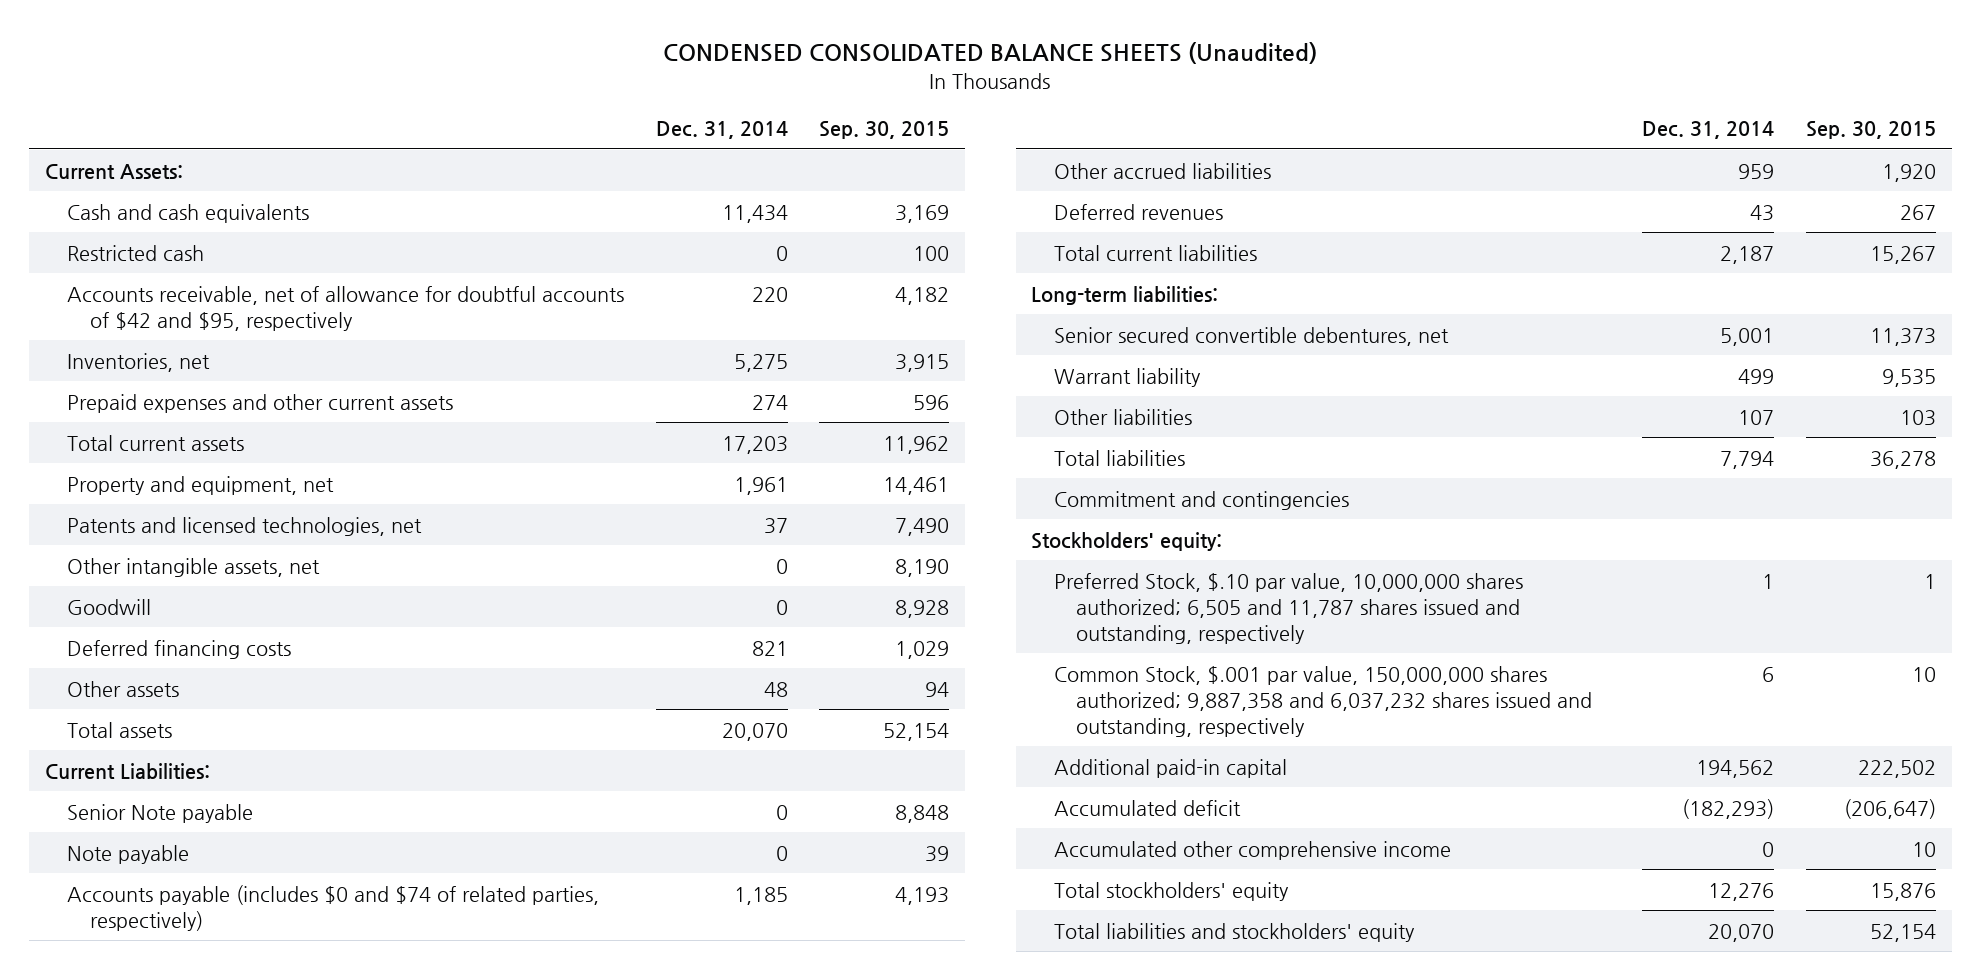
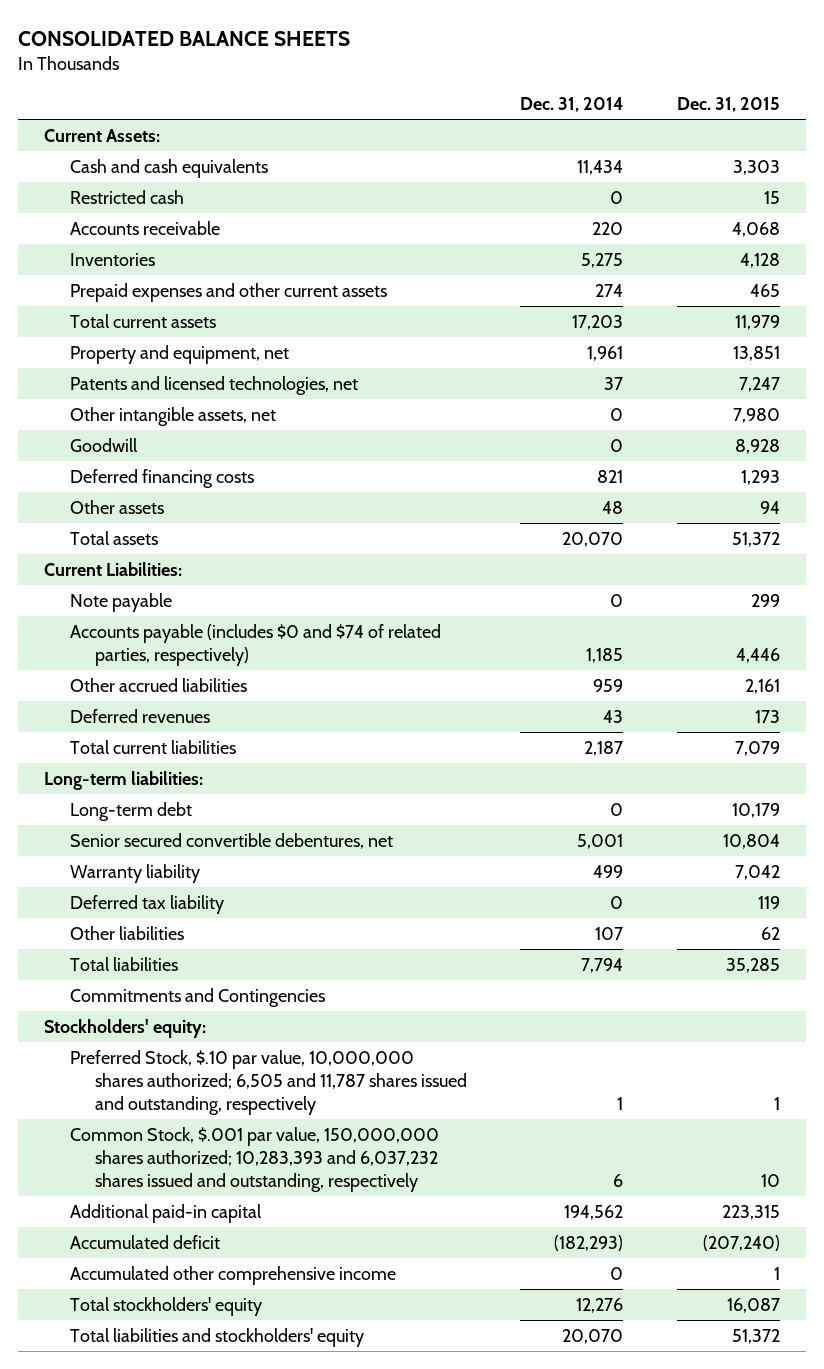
[663,42,1318,65] CONDENSED CONSOLIDATED BALANCE SHEETS (Unaudited) -> [17,30,350,46] CONSOLIDATED BALANCE SHEETS
[819,121,950,140] Sep. 30, 2015 -> none
none -> [676,97,780,113] Dec. 31, 2015
[67,285,625,331] Accounts receivable, net of allowance for doubtful accounts of $42 and $95, respectively -> [69,220,220,235] Accounts receivable
[67,352,211,372] Inventories, net -> [69,252,155,266] Inventories
[67,803,254,823] Senior Note payable -> none
none -> [69,801,192,821] Long-term debt
[1053,367,1201,387] Warrant liability -> [69,863,200,883] Warranty liability
none -> [69,894,224,914] Deferred tax liability
[1053,490,1349,510] Commitment and contingencies -> [69,987,325,1007] Commitments and Contingencies
[1053,665,1593,737] Common Stock, $.001 par value, 150,000,000 shares authorized; 9,887,358 and 6,037,232 shares issued and outstanding, respectively -> [69,1126,439,1192] Common Stock, $.001 par value, 150,000,000 shares authorized; 10,283,393 and 6,037,232 shares issued and outstanding, respectively

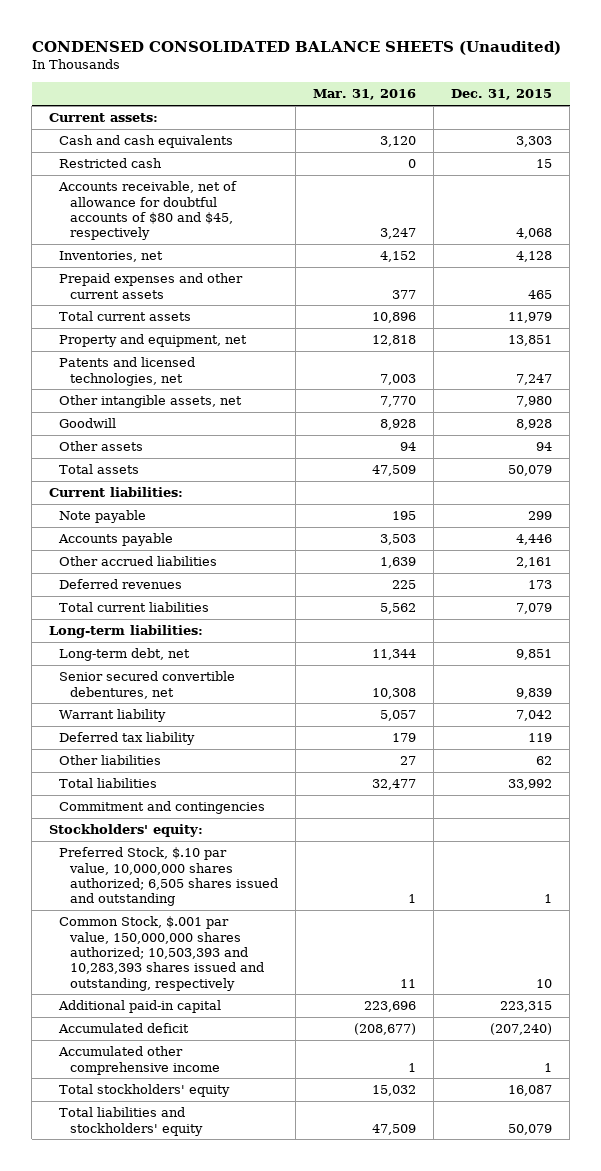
[17,30,350,46] CONSOLIDATED BALANCE SHEETS -> [31,40,561,55] CONDENSED CONSOLIDATED BALANCE SHEETS (Unaudited)
[520,97,624,113] Dec. 31, 2014 -> none
none -> [312,89,416,101] Mar. 31, 2016
[44,128,161,142] Current Assets: -> [49,113,159,123] Current assets:
[69,220,220,235] Accounts receivable -> [58,181,238,241] Accounts receivable, net of allowance for doubtful accounts of $80 and $45, respectively
[69,252,155,266] Inventories -> [59,251,164,263] Inventories, net
[69,468,254,488] Deferred financing costs -> none
[731,531,780,547] 51,372 -> [508,465,553,477] 50,079
[44,561,183,576] Current Liabilities: -> [49,487,184,498] Current liabilities:
[69,623,441,666] Accounts payable (includes $0 and $74 of related parties, respectively) -> [58,533,174,547] Accounts payable
[69,801,192,821] Long-term debt -> [59,648,191,662] Long-term debt, net
[731,802,780,818] 10,179 -> [516,649,553,661] 9,851
[722,833,780,849] 10,804 -> [516,687,553,699] 9,839
[69,863,200,883] Warranty liability -> [59,709,167,723] Warrant liability
[725,957,780,973] 35,285 -> [508,779,553,791] 33,992
[69,987,325,1007] Commitments and Contingencies -> [59,801,266,815] Commitment and contingencies
[69,1049,468,1115] Preferred Stock, $.10 par value, 10,000,000 shares authorized; 6,505 and 11,787 shares issued and outstanding, respectively -> [59,847,278,907] Preferred Stock, $.10 par value, 10,000,000 shares authorized; 6,505 shares issued and outstanding
[69,1126,439,1192] Common Stock, $.001 par value, 150,000,000 shares authorized; 10,283,393 and 6,037,232 shares issued and outstanding, respectively -> [59,916,264,991] Common Stock, $.001 par value, 150,000,000 shares authorized; 10,503,393 and 10,283,393 shares issued and outstanding, respectively
[731,1328,780,1344] 51,372 -> [508,1123,553,1135] 50,079

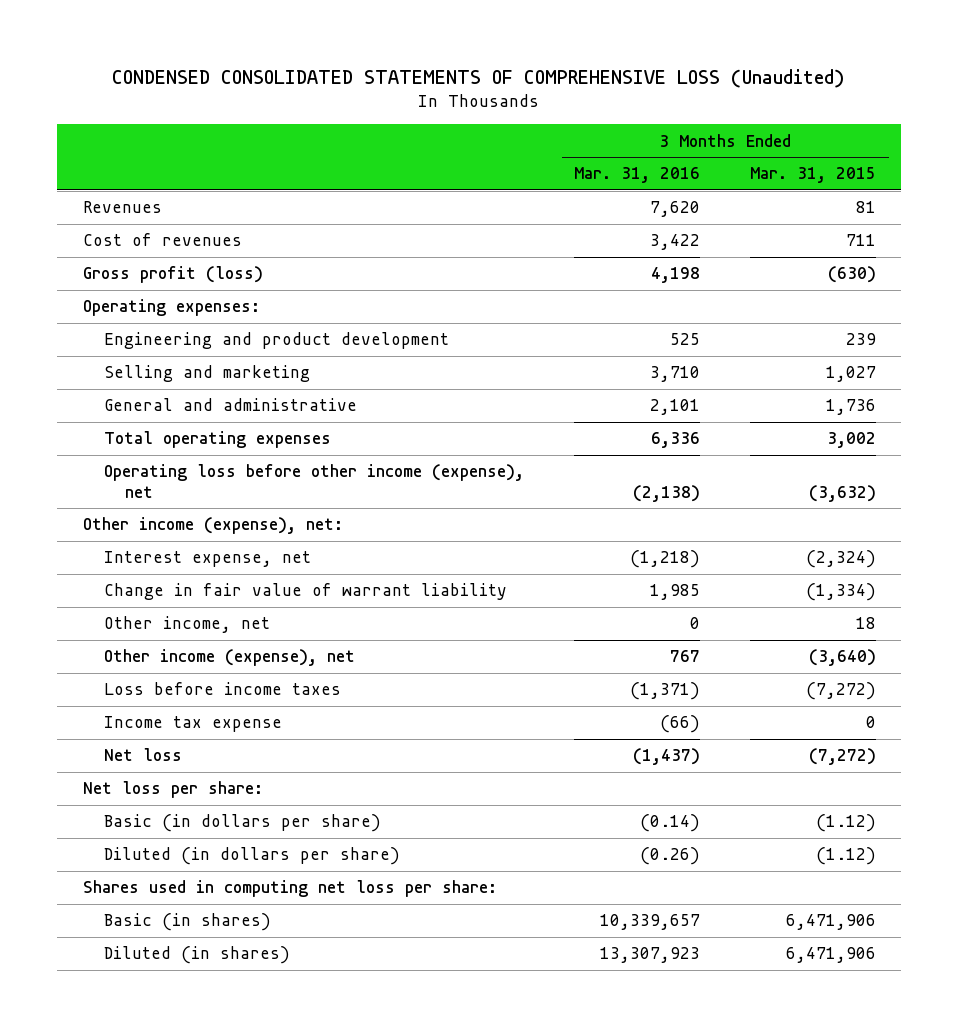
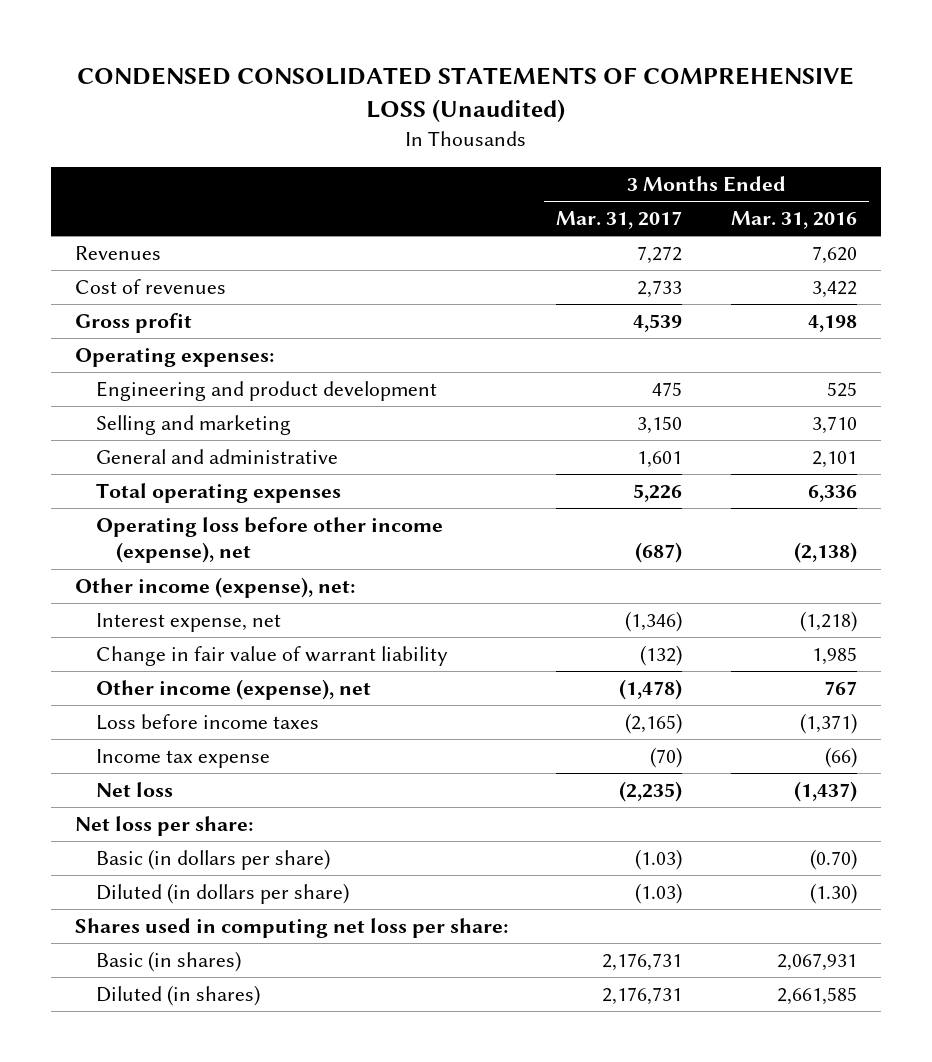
[750,167,877,184] Mar. 31, 2015 -> none
none -> [556,210,683,229] Mar. 31, 2017
[82,266,263,284] Gross profit (loss) -> [75,312,193,333] Gross profit
[103,616,270,634] Other income, net -> none
[640,814,701,833] (0.14) -> [809,848,857,870] (0.70)
[640,847,701,866] (0.26) -> [809,882,857,904] (1.30)
[600,914,701,931] 10,339,657 -> [776,952,857,971] 2,067,931
[600,947,701,964] 13,307,923 -> [776,986,857,1005] 2,661,585

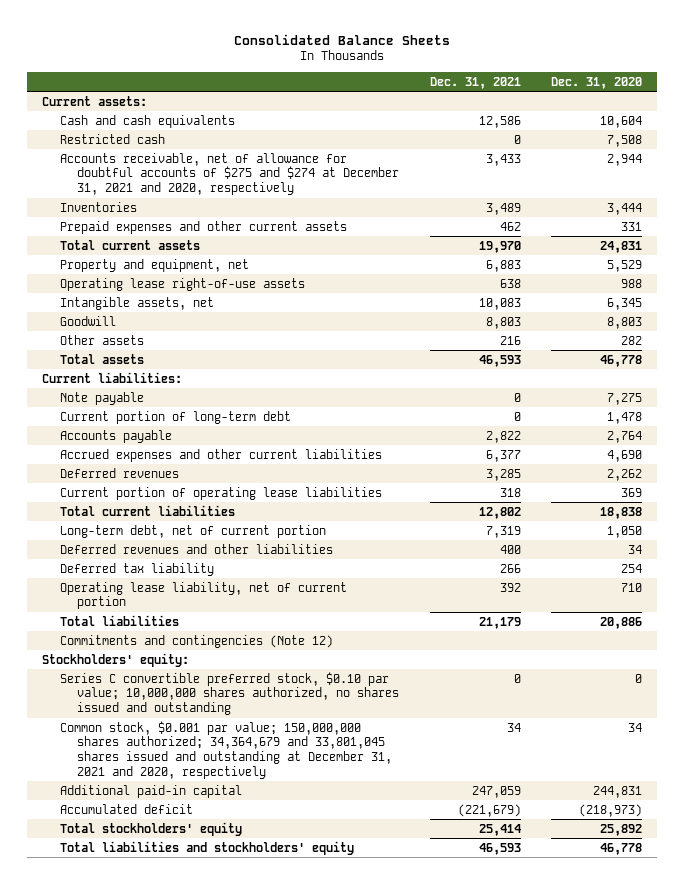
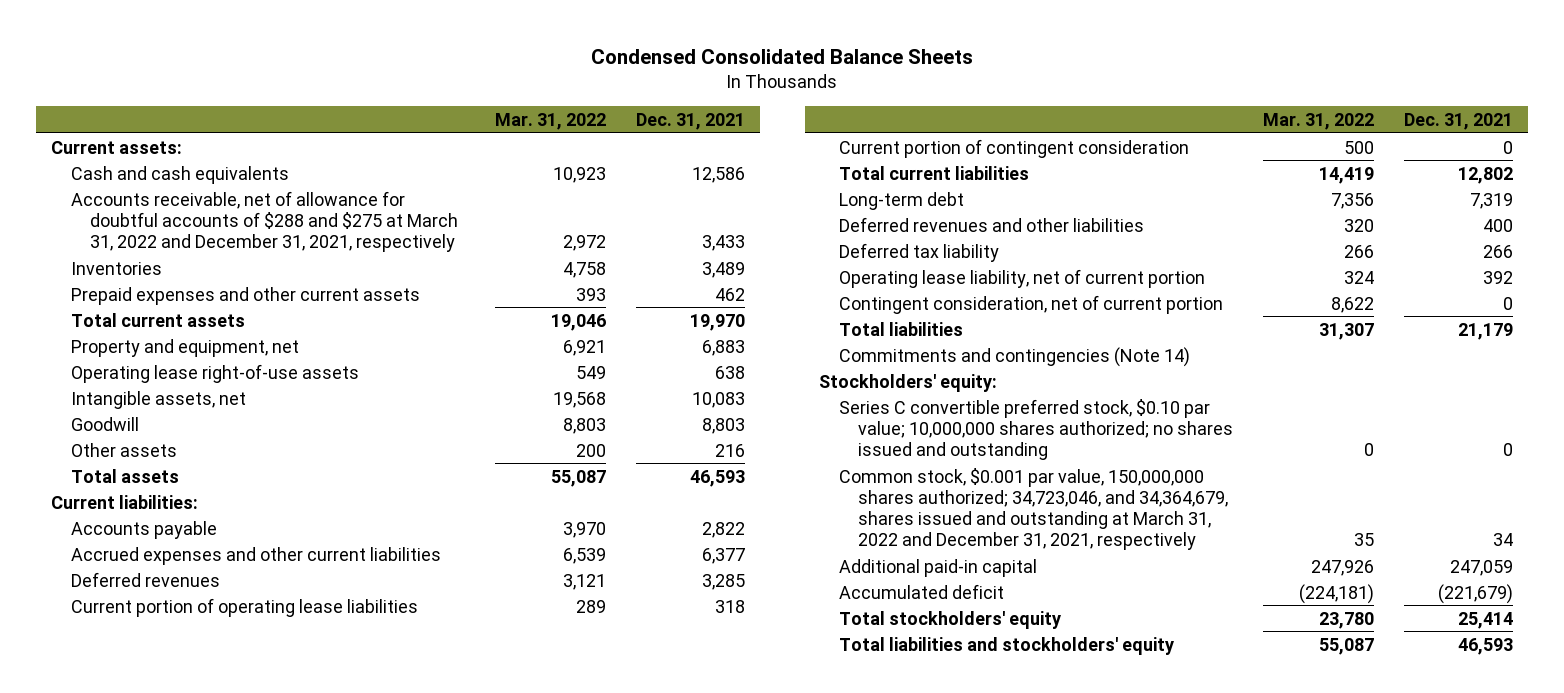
[234,34,451,46] Consolidated Balance Sheets -> [591,49,974,65] Condensed Consolidated Balance Sheets
[550,76,642,89] Dec. 31, 2020 -> none
none -> [495,112,607,130] Mar. 31, 2022
[59,133,165,144] Restricted cash -> none
[59,152,400,196] Accounts receivable, net of allowance for doubtful accounts of $275 and $274 at December 31, 2021 and 2020, respectively -> [70,190,459,253] Accounts receivable, net of allowance for doubtful accounts of $288 and $275 at March 31, 2022 and December 31, 2021, respectively
[59,391,144,405] Note payable -> none
[59,410,291,424] Current portion of long-term debt -> none
none -> [838,138,1189,158] Current portion of contingent consideration
[59,524,326,538] Long-term debt, net of current portion -> [838,191,964,210] Long-term debt
none -> [838,294,1223,314] Contingent consideration, net of current portion
[59,634,333,648] Commitments and contingencies (Note 12) -> [838,346,1190,367] Commitments and contingencies (Note 14)
[59,671,400,716] Series C convertible preferred stock, $0.10 par value; 10,000,000 shares authorized, no shares issued and outstanding -> [838,398,1234,461] Series C convertible preferred stock, $0.10 par value; 10,000,000 shares authorized; no shares issued and outstanding
[59,720,393,779] Common stock, $0.001 par value; 150,000,000 shares authorized; 34,364,679 and 33,801,045 shares issued and outstanding at December 31, 2021 and 2020, respectively -> [838,467,1229,551] Common stock, $0.001 par value, 150,000,000 shares authorized; 34,723,046, and 34,364,679, shares issued and outstanding at March 31, 2022 and December 31, 2021, respectively

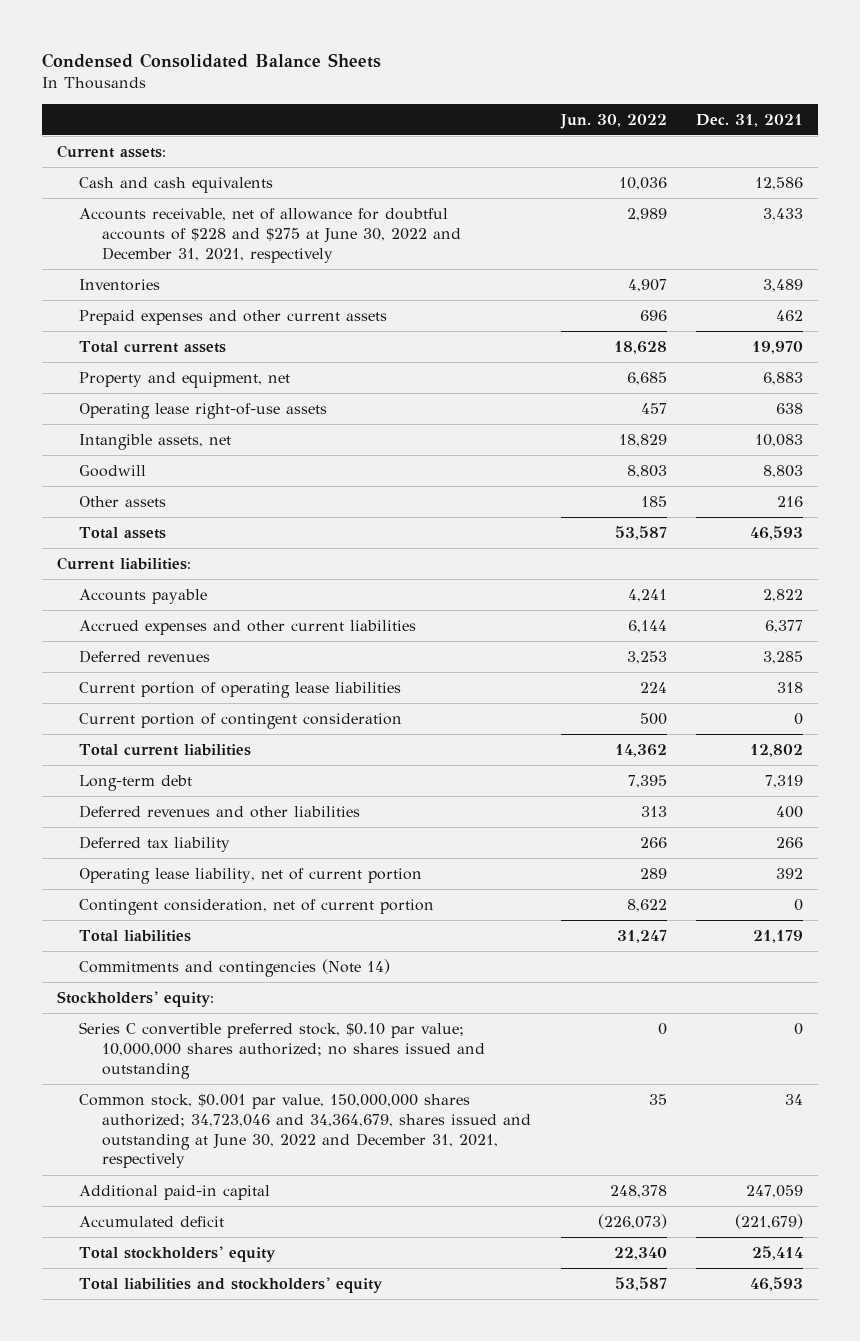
[495,112,607,130] Mar. 31, 2022 -> none
none -> [559,113,667,129] Jun. 30, 2022
[70,190,459,253] Accounts receivable, net of allowance for doubtful accounts of $288 and $275 at March 31, 2022 and December 31, 2021, respectively -> [79,208,461,263] Accounts receivable, net of allowance for doubtful accounts of $228 and $275 at June 30, 2022 and December 31, 2021, respectively
[838,467,1229,551] Common stock, $0.001 par value, 150,000,000 shares authorized; 34,723,046, and 34,364,679, shares issued and outstanding at March 31, 2022 and December 31, 2021, respectively -> [79,1094,531,1169] Common stock, $0.001 par value, 150,000,000 shares authorized; 34,723,046 and 34,364,679, shares issued and outstanding at June 30, 2022 and December 31, 2021, respectively

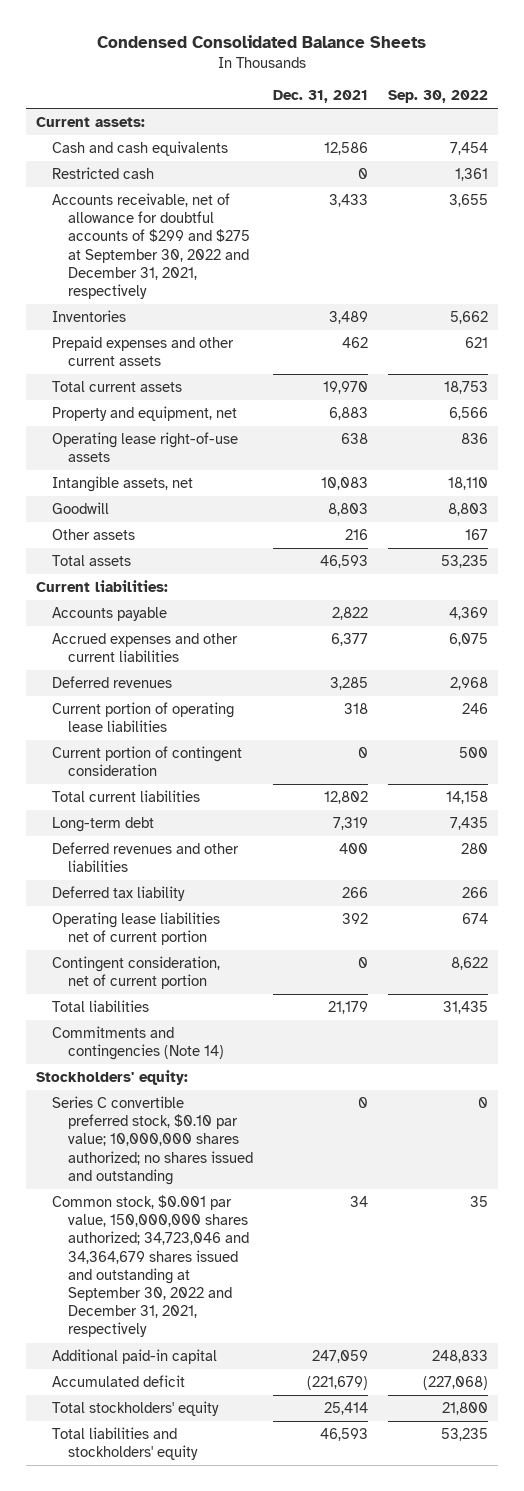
[559,113,667,129] Jun. 30, 2022 -> none
none -> [387,90,488,104] Sep. 30, 2022
none -> [52,166,155,179] Restricted cash
[79,208,461,263] Accounts receivable, net of allowance for doubtful accounts of $228 and $275 at June 30, 2022 and December 31, 2021, respectively -> [52,192,251,300] Accounts receivable, net of allowance for doubtful accounts of $299 and $275 at September 30, 2022 and December 31, 2021, respectively
[79,868,423,885] Operating lease liability, net of current portion -> [52,911,221,946] Operating lease liabilities net of current portion
[79,1094,531,1169] Common stock, $0.001 par value, 150,000,000 shares authorized; 34,723,046 and 34,364,679, shares issued and outstanding at June 30, 2022 and December 31, 2021, respectively -> [52,1194,250,1338] Common stock, $0.001 par value, 150,000,000 shares authorized; 34,723,046 and 34,364,679 shares issued and outstanding at September 30, 2022 and December 31, 2021, respectively

